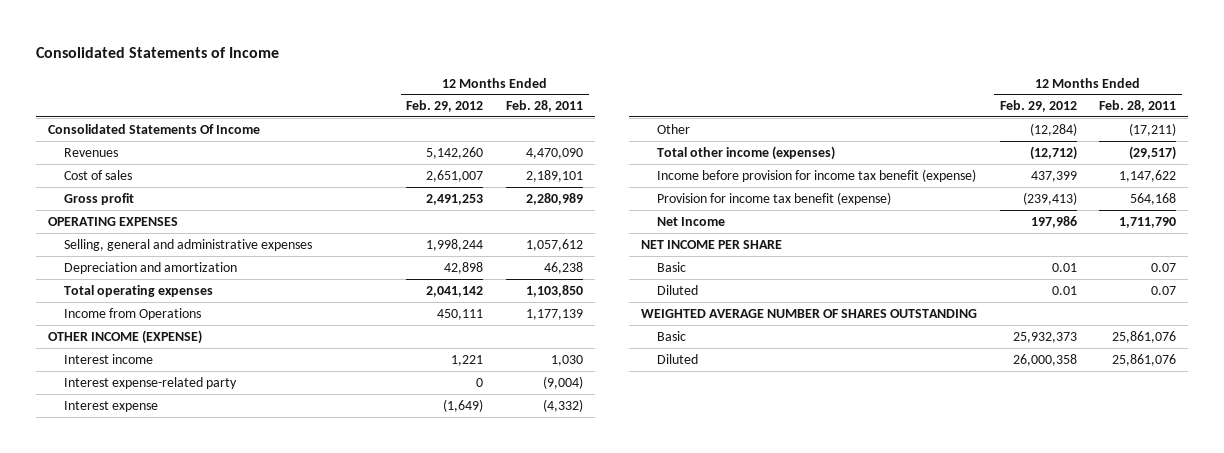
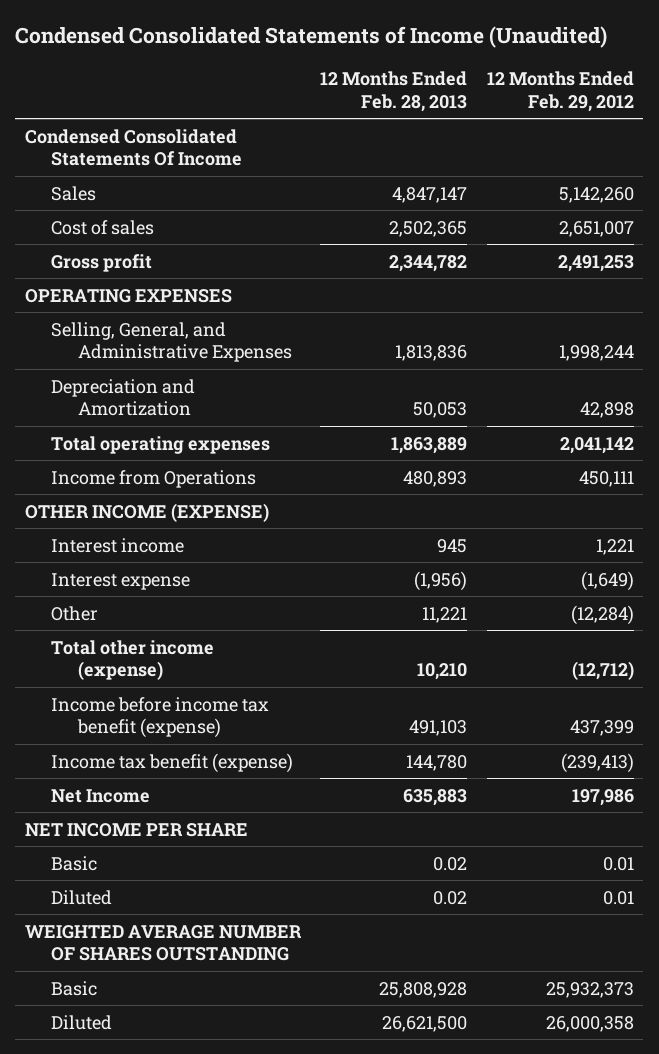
[36,46,280,58] Consolidated Statements of Income -> [15,26,608,49] Condensed Consolidated Statements of Income (Unaudited)
[506,100,584,113] Feb. 28, 2011 -> none
none -> [320,71,468,112] 12 Months Ended Feb. 28, 2013
[47,123,260,134] Consolidated Statements Of Income -> [24,128,243,167] Condensed Consolidated Statements Of Income
[63,147,118,157] Revenues -> [51,185,97,201] Sales
[63,238,312,251] Selling, general and administrative expenses -> [51,321,292,363] Selling, General, and Administrative Expenses
[63,261,237,274] Depreciation and amortization -> [51,378,196,417] Depreciation and Amortization
[63,376,237,389] Interest expense-related party -> none
[656,145,835,160] Total other income (expenses) -> [51,639,215,681] Total other income (expense)
[656,168,976,182] Income before provision for income tax benefit (expense) -> [51,696,270,739] Income before income tax benefit (expense)
[656,191,891,205] Provision for income tax benefit (expense) -> [51,752,294,773] Income tax benefit (expense)

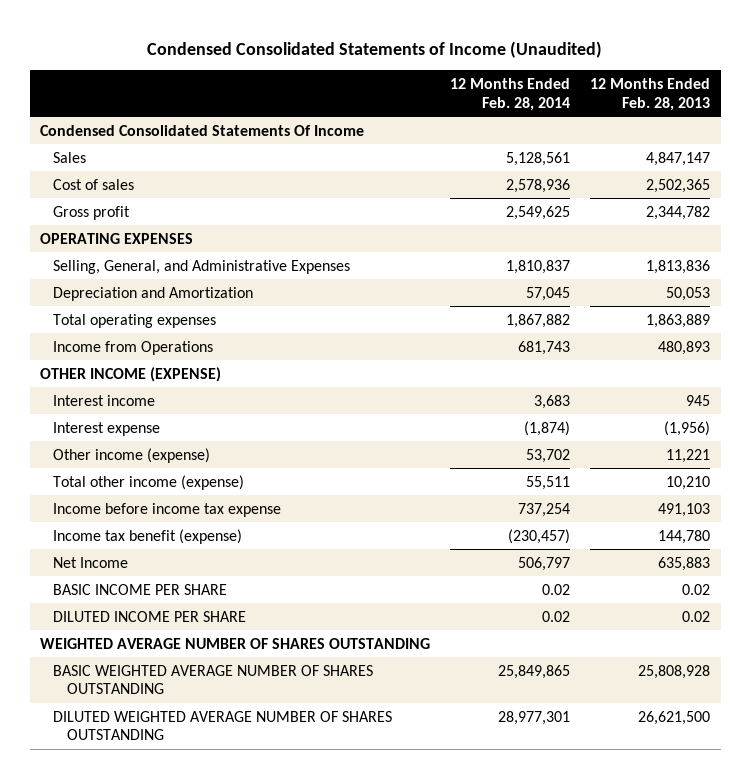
[486,71,634,112] 12 Months Ended Feb. 29, 2012 -> none
none -> [450,78,571,111] 12 Months Ended Feb. 28, 2014
[51,605,99,621] Other -> [53,447,211,463] Other income (expense)
[51,696,270,739] Income before income tax benefit (expense) -> [53,502,282,517] Income before income tax expense
[24,822,248,837] NET INCOME PER SHARE -> none
[51,855,98,871] Basic -> [53,583,228,595] BASIC INCOME PER SHARE
[51,889,113,905] Diluted -> [53,610,247,622] DILUTED INCOME PER SHARE
[51,980,98,996] Basic -> [53,664,374,695] BASIC WEIGHTED AVERAGE NUMBER OF SHARES OUTSTANDING
[51,1014,113,1030] Diluted -> [53,710,393,741] DILUTED WEIGHTED AVERAGE NUMBER OF SHARES OUTSTANDING

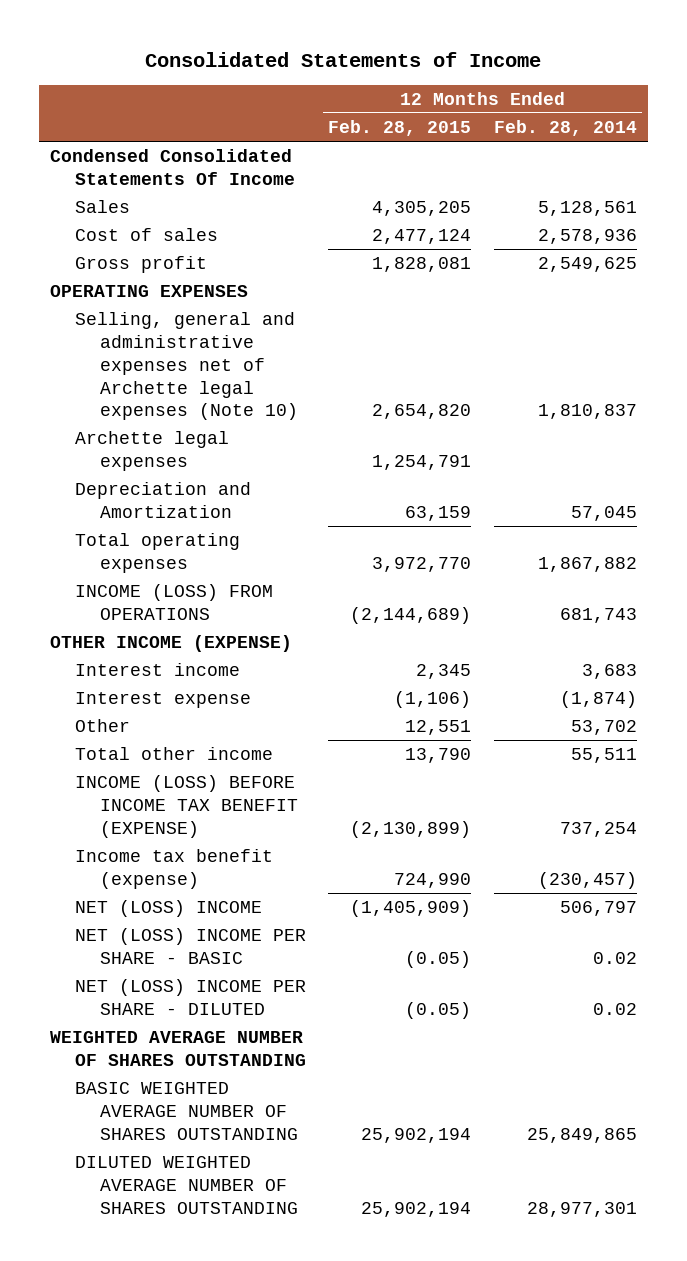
[147,40,603,58] Condensed Consolidated Statements of Income (Unaudited) -> [145,51,542,67] Consolidated Statements of Income
[590,78,711,111] 12 Months Ended Feb. 28, 2013 -> none
none -> [328,119,472,136] Feb. 28, 2015
[53,259,351,274] Selling, General, and Administrative Expenses -> [75,311,298,421] Selling, general and administrative expenses net of Archette legal expenses (Note 10)
none -> [75,430,230,471] Archette legal expenses
[53,340,214,355] Income from Operations -> [75,583,274,620] INCOME (LOSS) FROM OPERATIONS
[53,447,211,463] Other income (expense) -> [75,718,131,732] Other
[53,474,245,490] Total other income (expense) -> [75,746,274,760] Total other income
[53,502,282,517] Income before income tax expense -> [75,774,298,838] INCOME (LOSS) BEFORE INCOME TAX BENEFIT (EXPENSE)
[53,556,129,568] Net Income -> [75,899,263,917] NET (LOSS) INCOME
[53,583,228,595] BASIC INCOME PER SHARE -> [75,927,307,964] NET (LOSS) INCOME PER SHARE - BASIC
[53,610,247,622] DILUTED INCOME PER SHARE -> [75,978,307,1015] NET (LOSS) INCOME PER SHARE - DILUTED

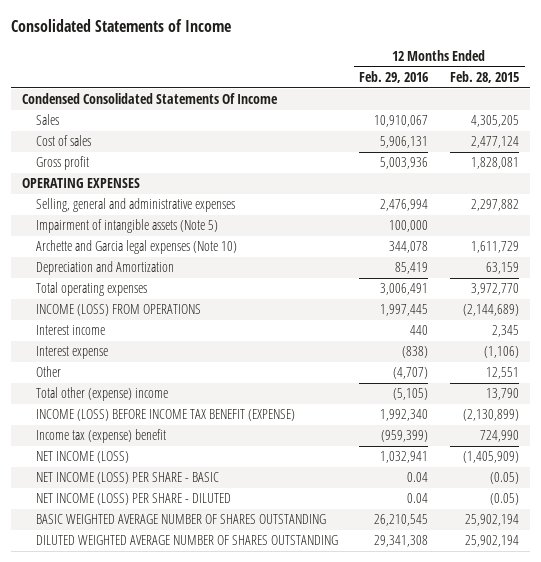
[493,119,637,136] Feb. 28, 2014 -> none
none -> [359,70,429,83] Feb. 29, 2016
[75,311,298,421] Selling, general and administrative expenses net of Archette legal expenses (Note 10) -> [35,198,235,213] Selling, general and administrative expenses
[372,404,472,420] 2,654,820 -> [471,199,520,212] 2,297,882
none -> [35,219,218,234] Impairment of intangible assets (Note 5)
[75,430,230,471] Archette legal expenses -> [35,240,237,255] Archette and Garcia legal expenses (Note 10)
[372,454,472,470] 1,254,791 -> [471,241,520,254] 1,611,729
[50,634,293,652] OTHER INCOME (EXPENSE) -> none
[75,746,274,760] Total other income -> [35,387,168,402] Total other (expense) income
[50,1030,307,1066] WEIGHTED AVERAGE NUMBER OF SHARES OUTSTANDING -> none
[75,848,274,889] Income tax benefit (expense) -> [35,429,166,444] Income tax (expense) benefit
[75,899,263,917] NET (LOSS) INCOME -> [35,451,129,464] NET INCOME (LOSS)
[75,927,307,964] NET (LOSS) INCOME PER SHARE - BASIC -> [35,472,219,485] NET INCOME (LOSS) PER SHARE - BASIC
[75,978,307,1015] NET (LOSS) INCOME PER SHARE - DILUTED -> [35,493,231,506] NET INCOME (LOSS) PER SHARE - DILUTED

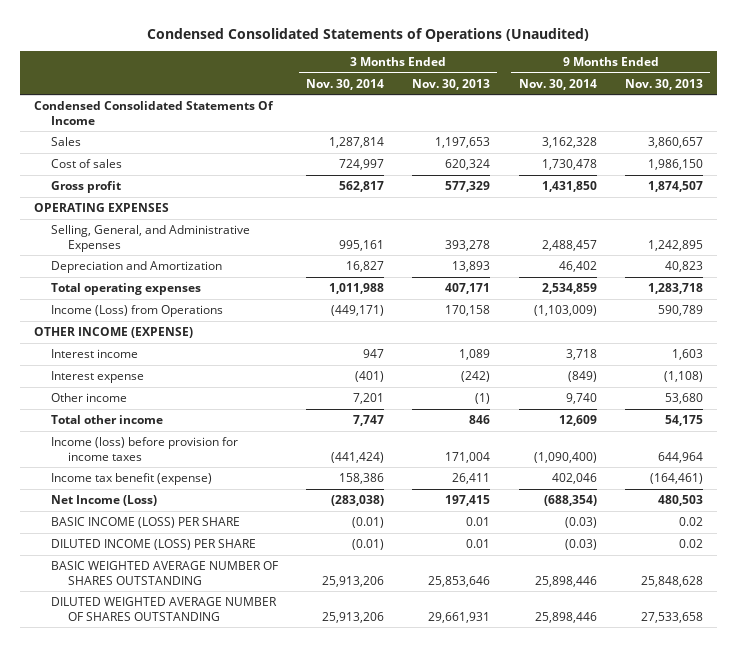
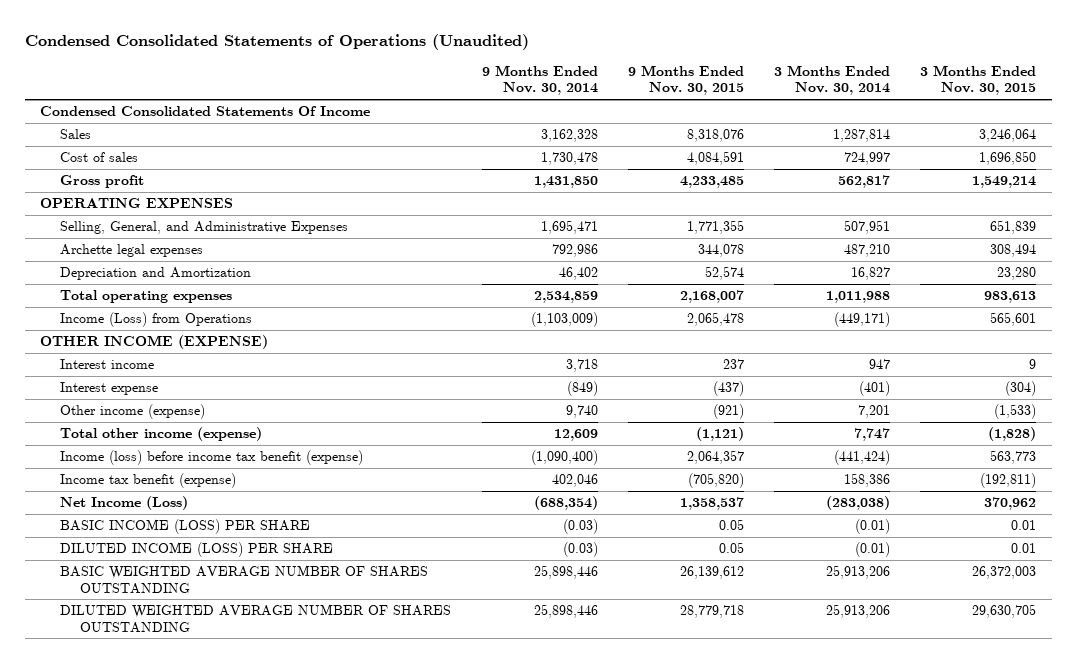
[412,78,491,90] Nov. 30, 2013 -> none
[624,78,703,90] Nov. 30, 2013 -> none
none -> [627,65,744,96] 9 Months Ended Nov. 30, 2015
none -> [920,65,1037,96] 3 Months Ended Nov. 30, 2015
[339,239,385,251] 995,161 -> [844,220,891,235] 507,951
[541,239,597,251] 2,488,457 -> [540,220,598,235] 1,695,471
none -> [60,244,204,258] Archette legal expenses
[50,393,127,403] Other income -> [60,404,206,420] Other income (expense)
[50,415,163,425] Total other income -> [60,427,263,442] Total other income (expense)
[50,437,238,461] Income (loss) before provision for income taxes -> [60,450,364,466] Income (loss) before income tax benefit (expense)

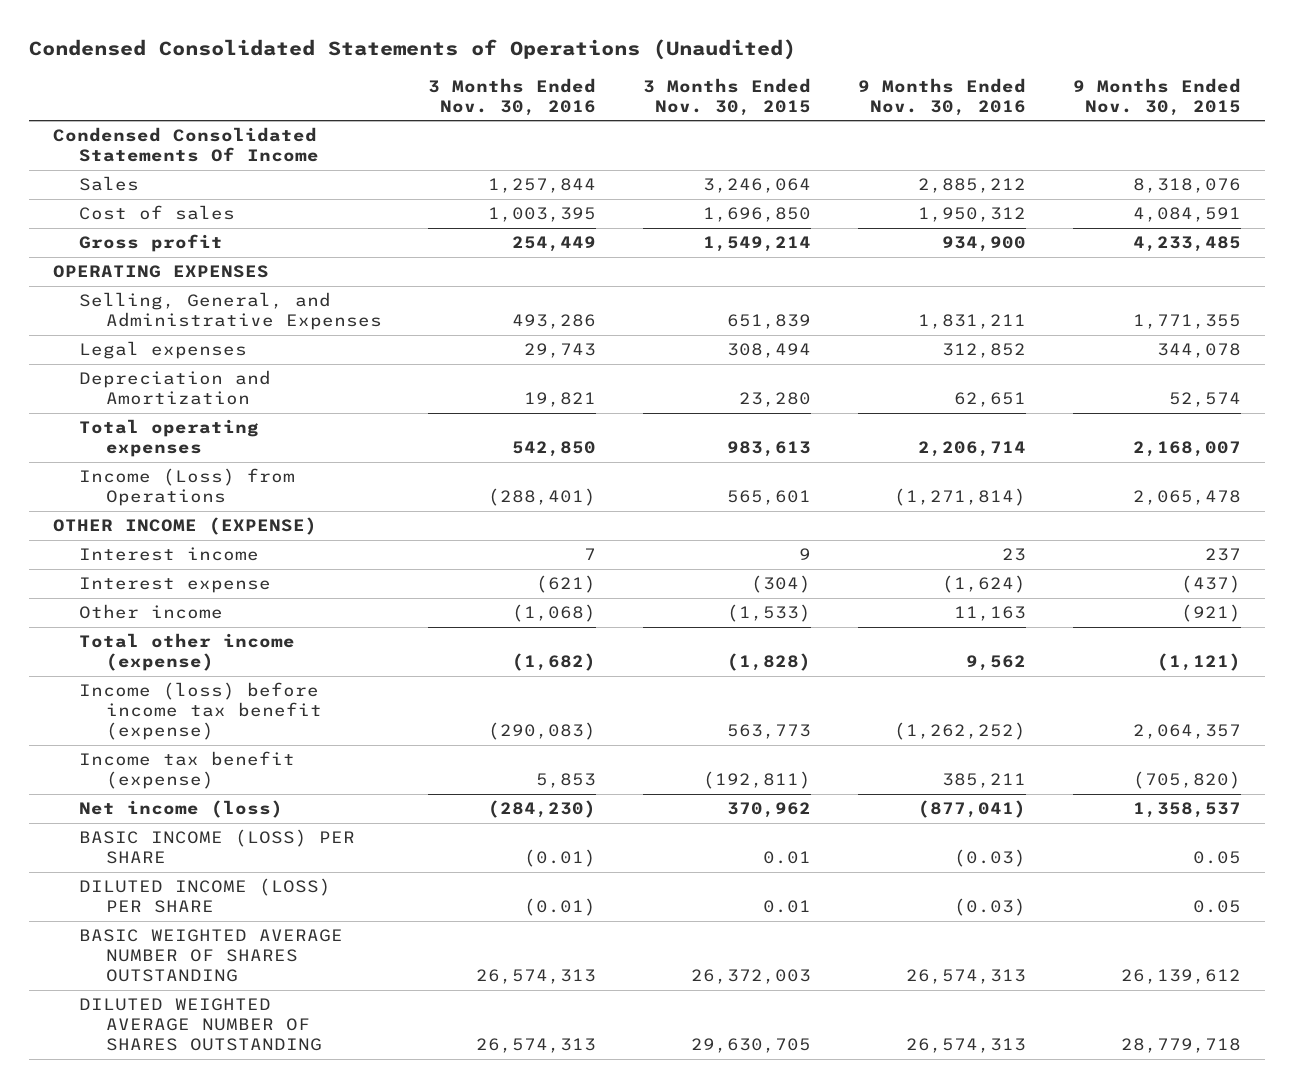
[481,65,598,96] 9 Months Ended Nov. 30, 2014 -> none
[774,65,891,96] 3 Months Ended Nov. 30, 2014 -> none
none -> [428,77,597,116] 3 Months Ended Nov. 30, 2016
none -> [858,77,1027,116] 9 Months Ended Nov. 30, 2016
[60,244,204,258] Archette legal expenses -> [79,341,248,360] Legal expenses
[60,404,206,420] Other income (expense) -> [79,604,224,620] Other income
[60,496,189,511] Net Income (Loss) -> [79,800,284,819] Net income (loss)

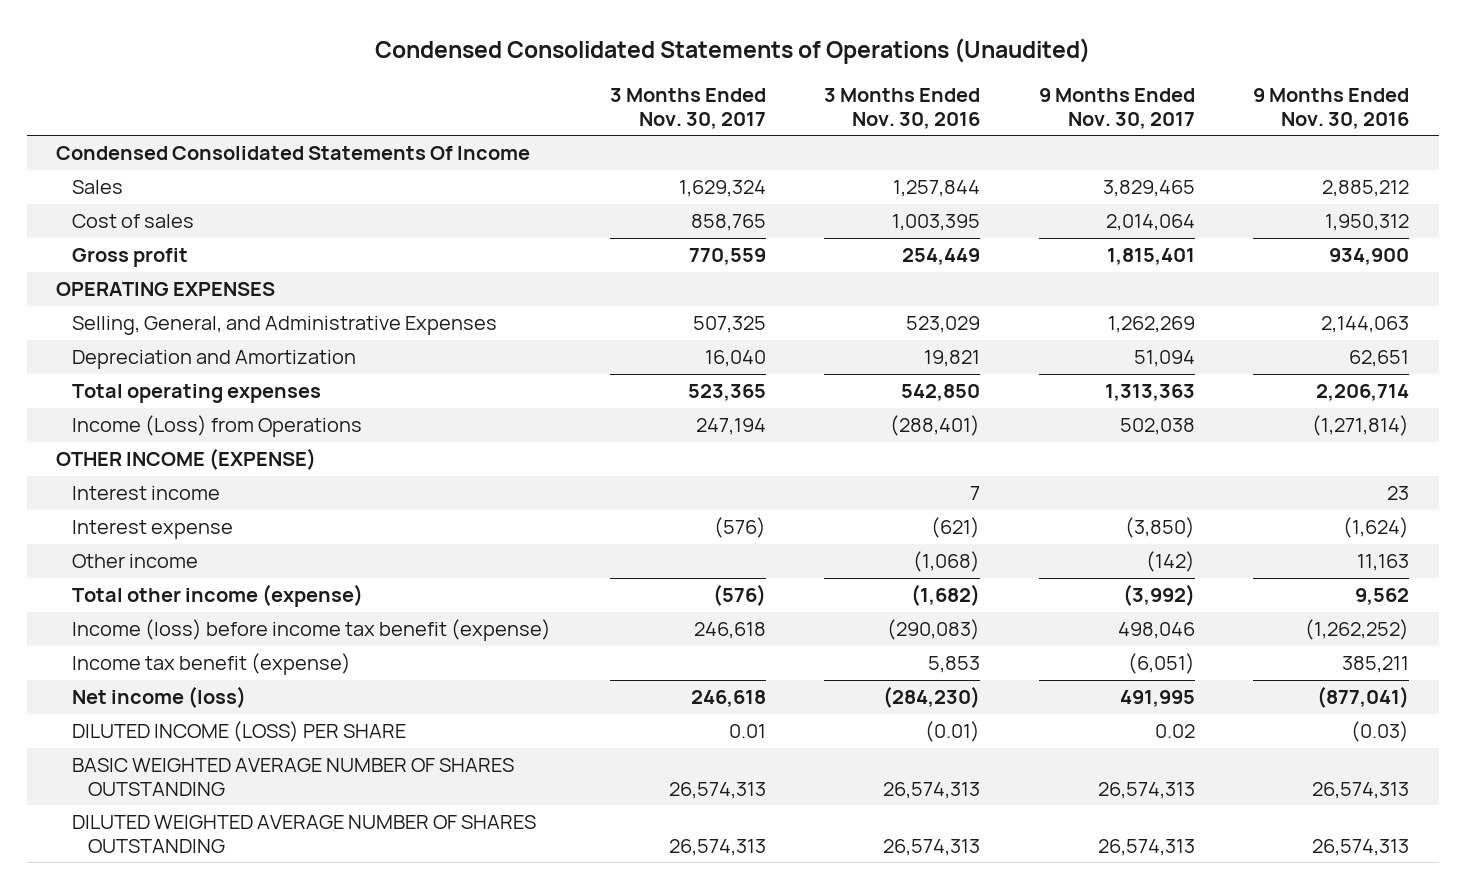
[643,77,812,116] 3 Months Ended Nov. 30, 2015 -> none
[1073,77,1242,116] 9 Months Ended Nov. 30, 2015 -> none
none -> [609,88,766,129] 3 Months Ended Nov. 30, 2017
none -> [1038,88,1195,129] 9 Months Ended Nov. 30, 2017
[79,341,248,360] Legal expenses -> none
[512,314,597,330] 493,286 -> [906,316,981,334] 523,029
[918,314,1027,330] 1,831,211 -> [1321,316,1410,334] 2,144,063
[79,829,356,865] BASIC INCOME (LOSS) PER SHARE -> none

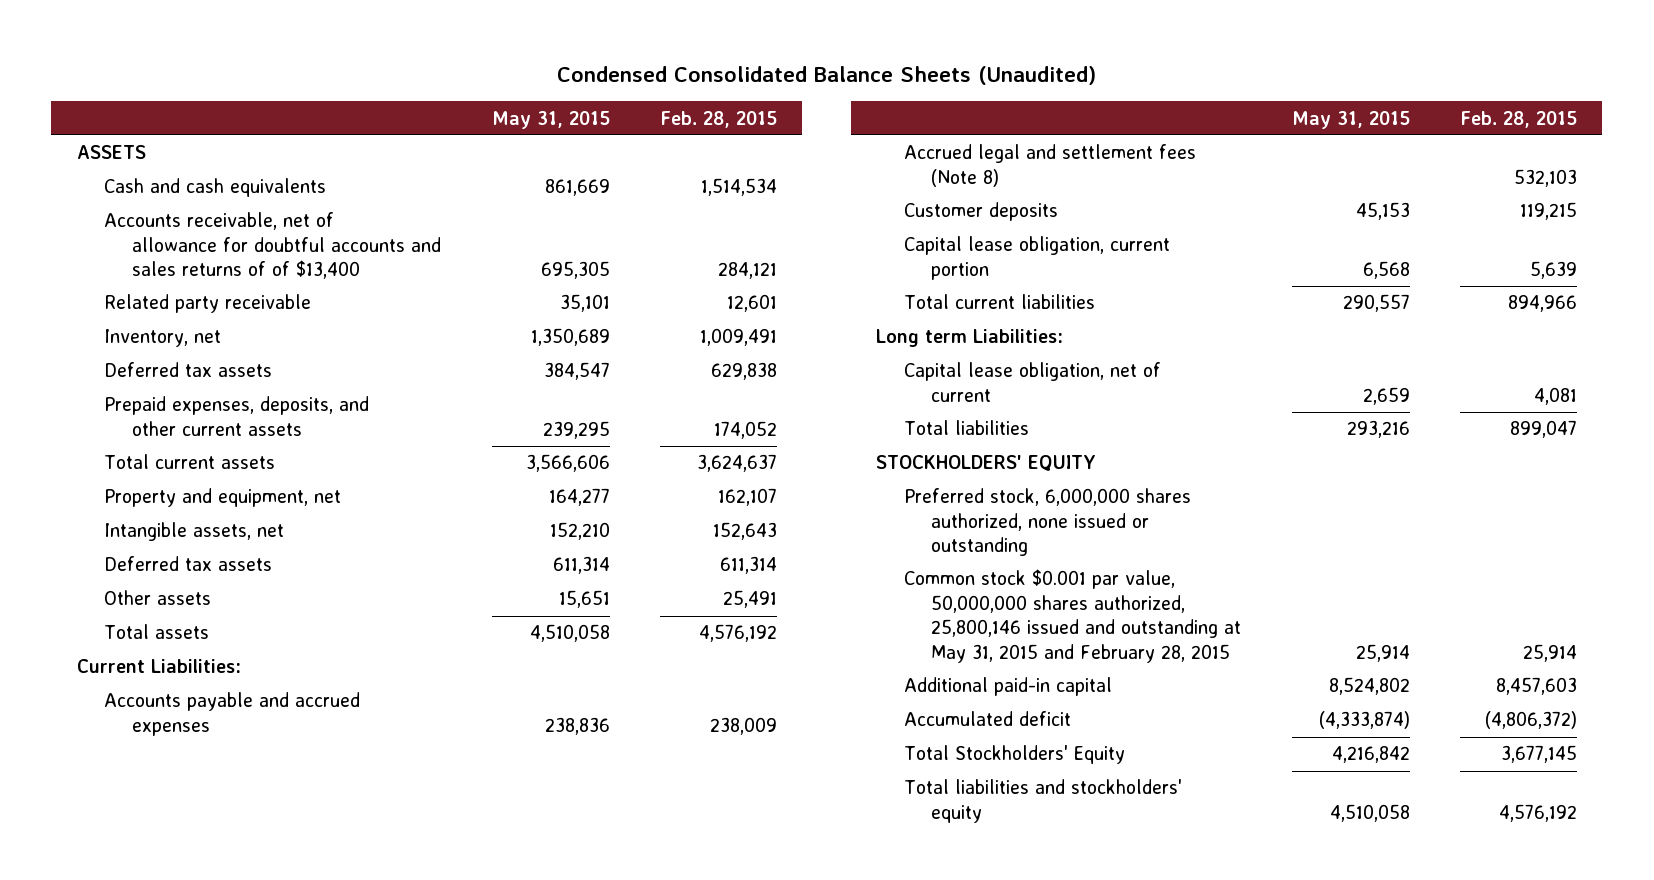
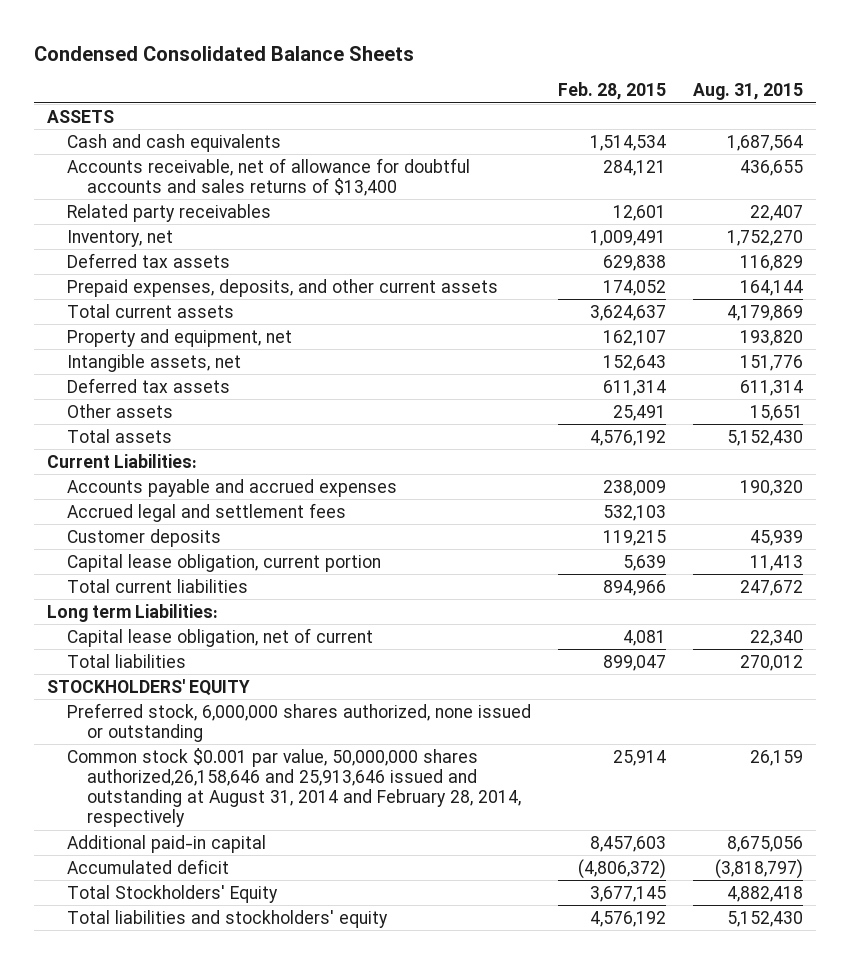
[556,65,1096,85] Condensed Consolidated Balance Sheets (Unaudited) -> [33,45,414,61] Condensed Consolidated Balance Sheets
[491,110,610,129] May 31, 2015 -> none
none -> [692,83,803,101] Aug. 31, 2015
[104,212,441,280] Accounts receivable, net of allowance for doubtful accounts and sales returns of of $13,400 -> [67,157,471,196] Accounts receivable, net of allowance for doubtful accounts and sales returns of $13,400
[104,294,312,314] Related party receivable -> [67,203,272,222] Related party receivables
[903,144,1196,187] Accrued legal and settlement fees (Note 8) -> [67,502,347,522] Accrued legal and settlement fees
[903,569,1242,663] Common stock $0.001 par value, 50,000,000 shares authorized, 25,800,146 issued and outstanding at May 31, 2015 and February 28, 2015 -> [67,747,522,828] Common stock $0.001 par value, 50,000,000 shares authorized,26,158,646 and 25,913,646 issued and outstanding at August 31, 2014 and February 28, 2014, respectively

